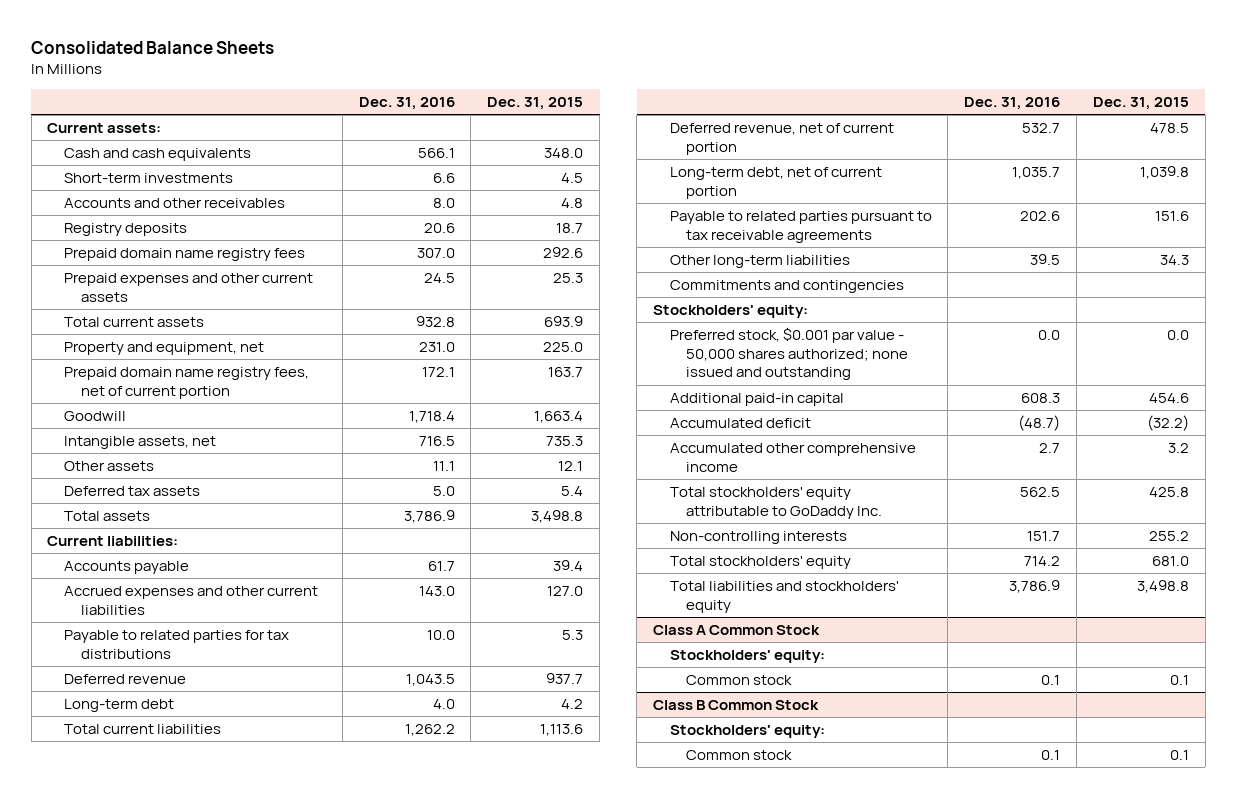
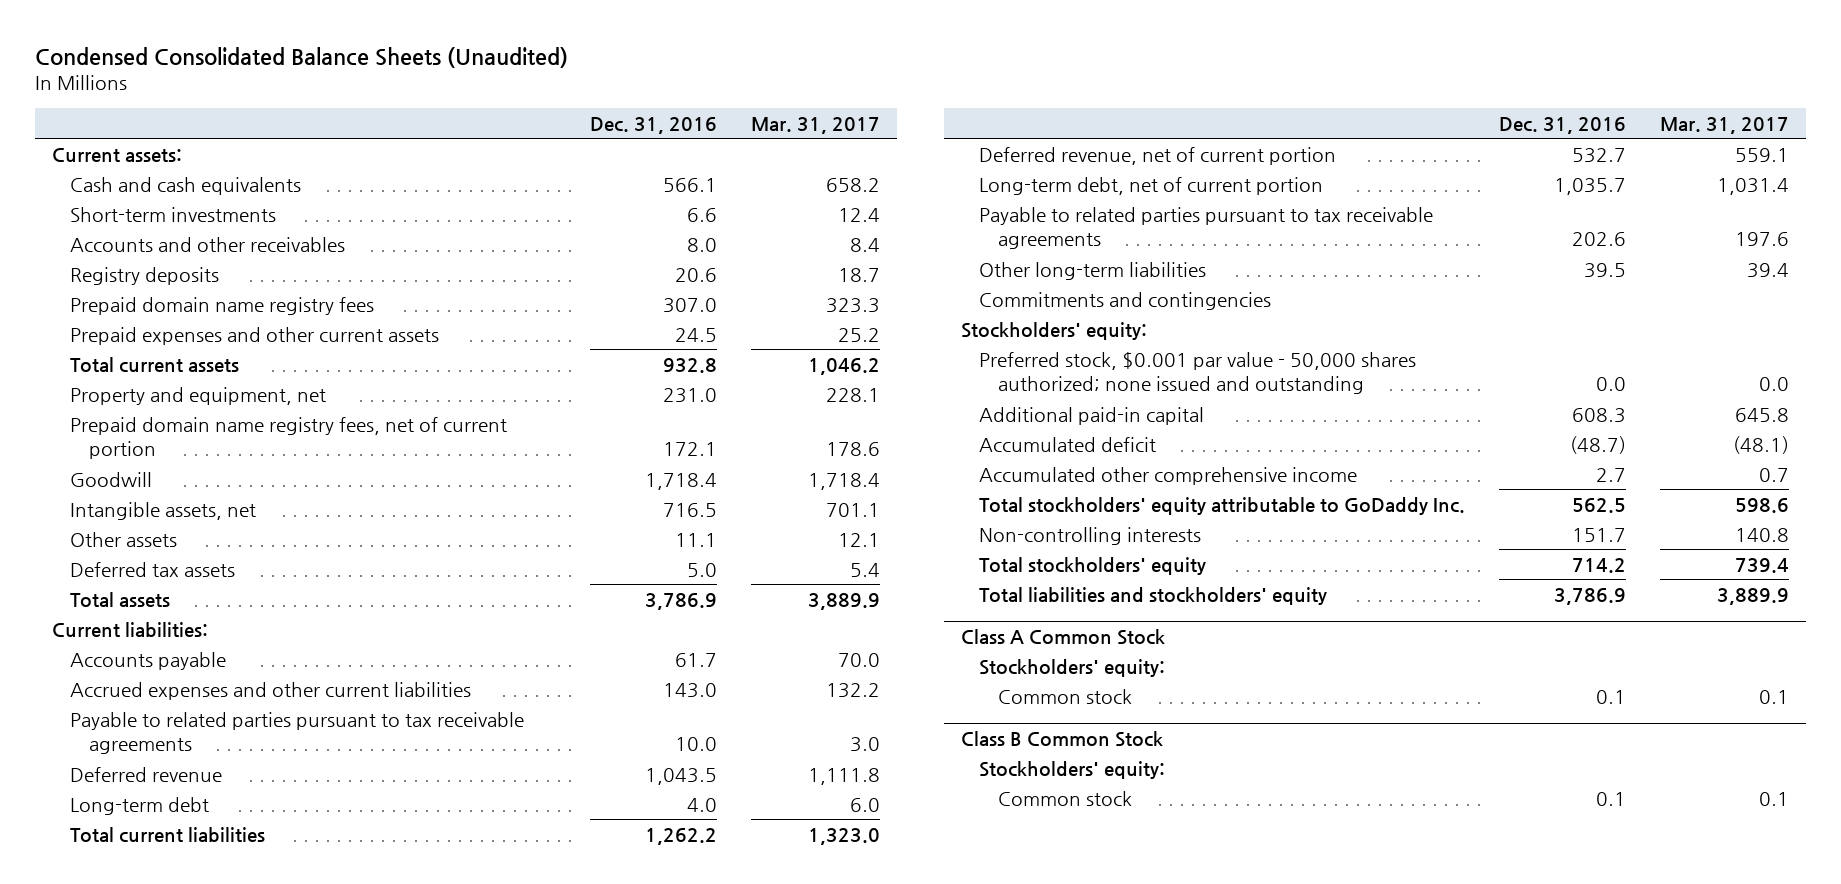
[31,40,275,54] Consolidated Balance Sheets -> [34,46,568,68] Condensed Consolidated Balance Sheets (Unaudited)
[487,96,584,110] Dec. 31, 2015 -> none
none -> [750,116,880,134] Mar. 31, 2017
[63,630,289,659] Payable to related parties for tax distributions -> [70,711,525,755] Payable to related parties pursuant to tax receivable agreements

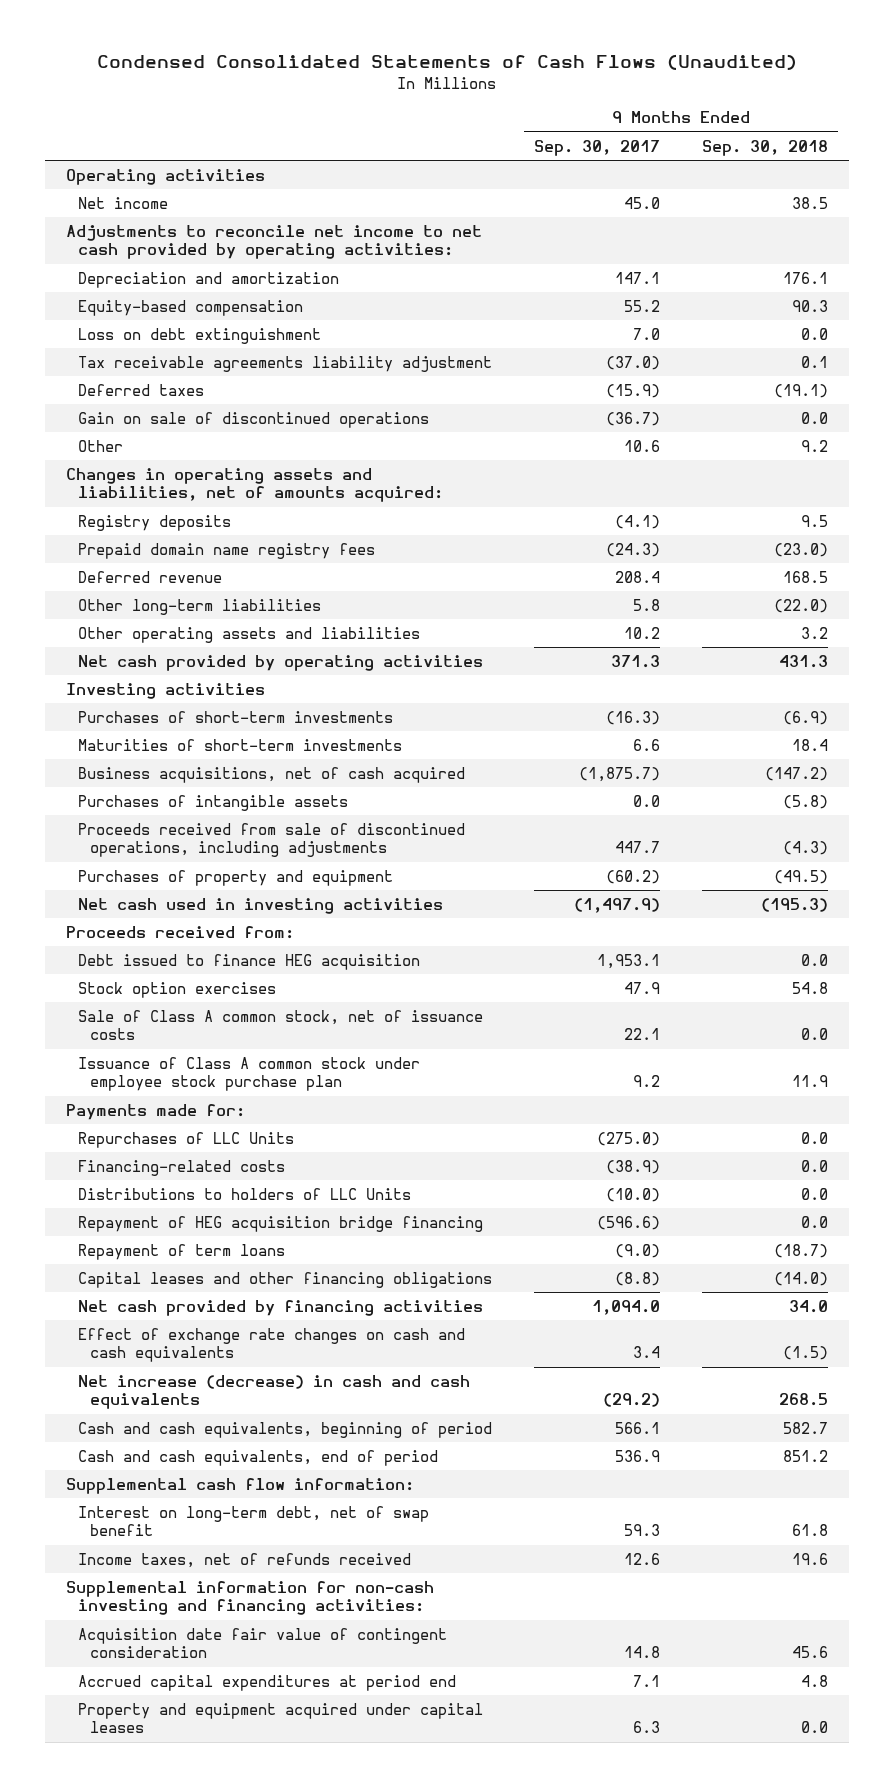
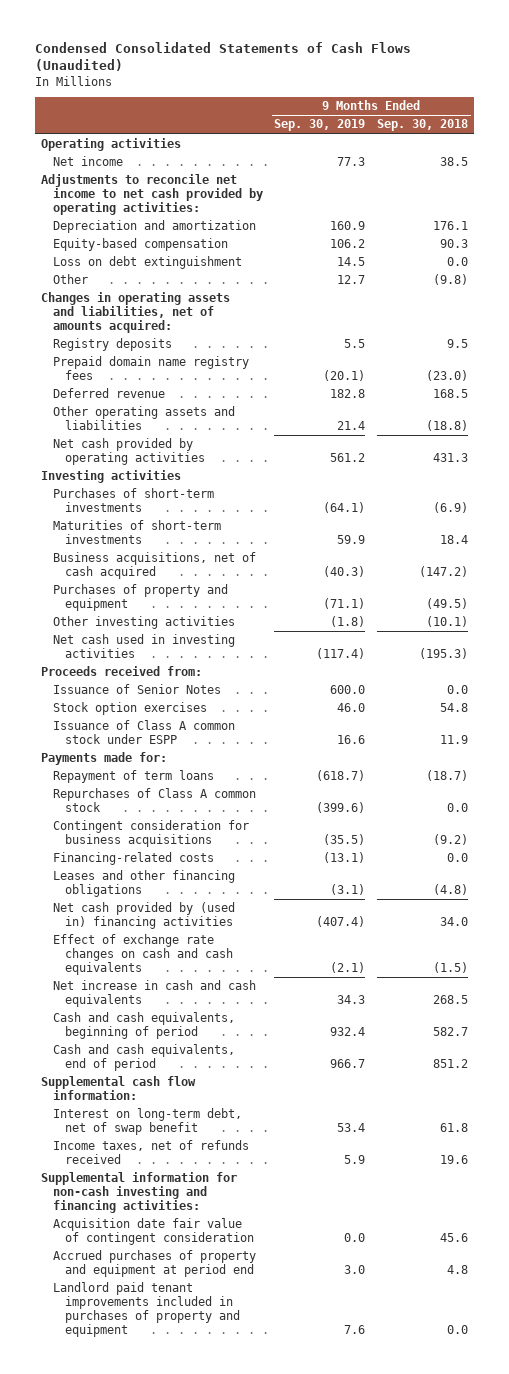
[533,139,660,156] Sep. 30, 2017 -> none
none -> [274,119,366,132] Sep. 30, 2019
[78,355,493,372] Tax receivable agreements liability adjustment -> none
[78,383,205,396] Deferred taxes -> none
[78,411,430,428] Gain on sale of discontinued operations -> none
[800,439,828,452] 9.2 -> [432,274,468,286] (9.8)
[78,598,322,615] Other long-term liabilities -> none
[800,626,828,639] 3.2 -> [425,420,468,432] (18.8)
[78,794,349,811] Purchases of intangible assets -> none
[78,822,466,858] Proceeds received from sale of discontinued operations, including adjustments -> none
none -> [52,616,235,630] Other investing activities
[78,953,421,970] Debt issued to finance HEG acquisition -> none
none -> [52,684,221,695] Issuance of Senior Notes
[78,1009,484,1041] Sale of Class A common stock, net of issuance costs -> none
[78,1056,421,1092] Issuance of Class A common stock under employee stock purchase plan -> [52,720,235,745] Issuance of Class A common stock under ESPP
[78,1131,295,1148] Repurchases of LLC Units -> none
[78,1187,412,1200] Distributions to holders of LLC Units -> none
[78,1215,484,1232] Repayment of HEG acquisition bridge financing -> none
none -> [52,788,256,813] Repurchases of Class A common stock
none -> [52,820,249,848] Contingent consideration for business acquisitions
[78,1159,286,1176] Financing-related costs -> [52,852,214,866] Financing-related costs
[78,1271,493,1288] Capital leases and other financing obligations -> [52,870,235,898] Leases and other financing obligations
[773,1271,828,1286] (14.0) -> [432,884,468,896] (4.8)
[78,1299,484,1316] Net cash provided by financing activities -> [52,902,235,930] Net cash provided by (used in) financing activities
[78,1374,471,1410] Net increase (decrease) in cash and cash equivalents -> [52,980,256,1008] Net increase in cash and cash equivalents
[78,1702,484,1734] Property and equipment acquired under capital leases -> none
[78,1674,457,1691] Accrued capital expenditures at period end -> [52,1250,256,1278] Accrued purchases of property and equipment at period end
none -> [52,1282,241,1337] Landlord paid tenant improvements included in purchases of property and equipment

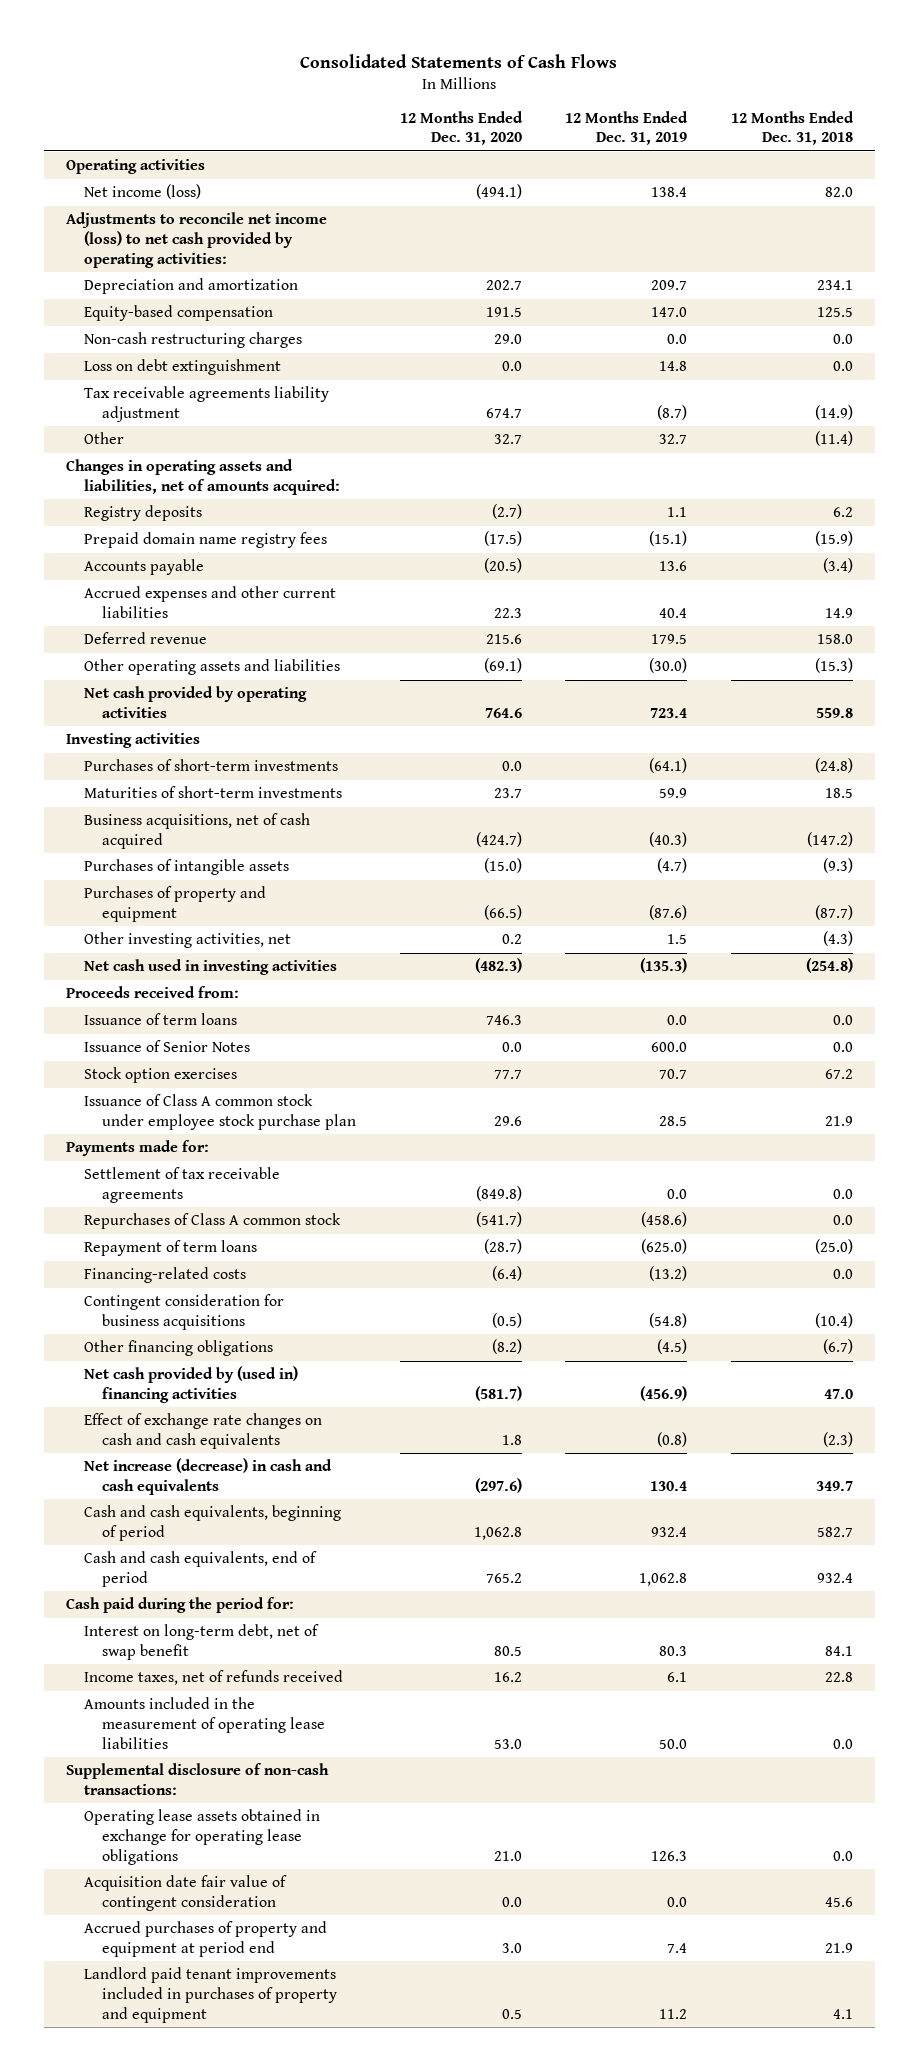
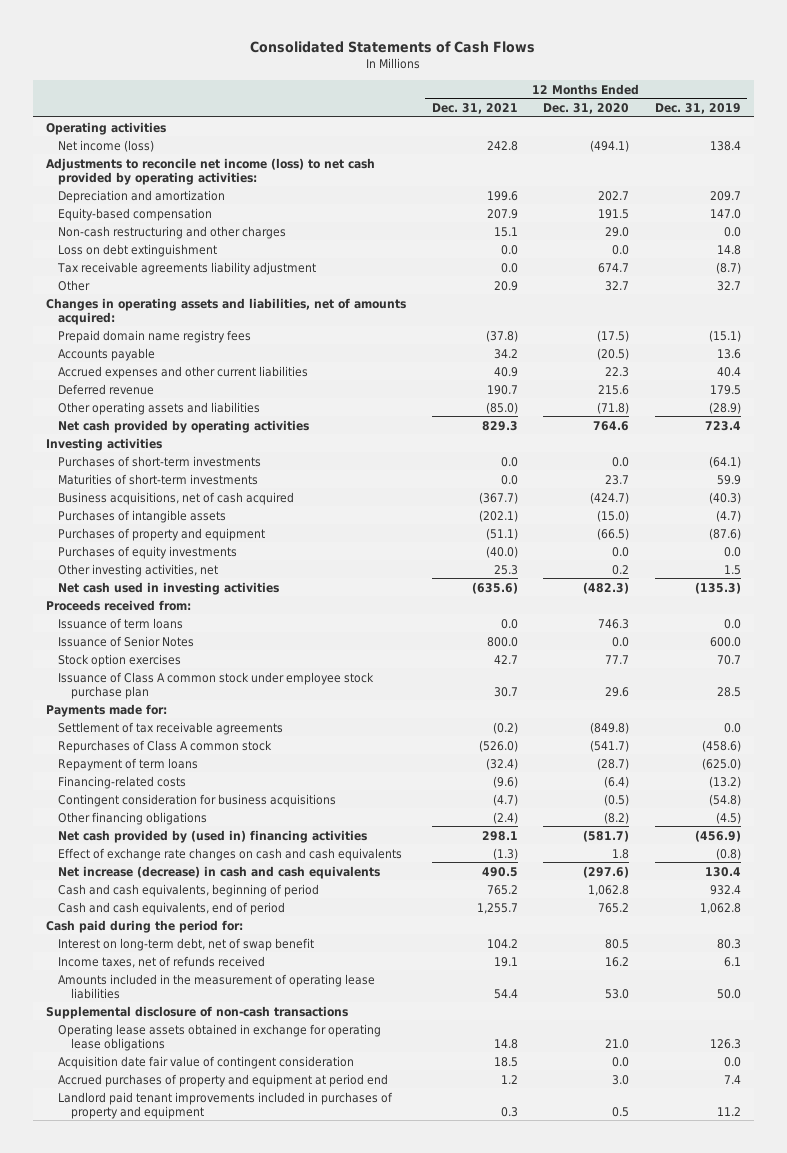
[730,110,854,146] 12 Months Ended Dec. 31, 2018 -> none
none -> [431,102,518,114] Dec. 31, 2021
[84,332,303,349] Non-cash restructuring charges -> [58,225,287,239] Non-cash restructuring and other charges
[84,505,203,522] Registry deposits -> none
[483,658,522,674] (69.1) -> [597,401,630,414] (71.8)
[649,658,688,674] (30.0) -> [709,401,742,414] (28.9)
none -> [58,545,238,559] Purchases of equity investments
[66,1763,330,1795] Supplemental disclosure of non-cash transactions: -> [45,1005,348,1019] Supplemental disclosure of non-cash transactions

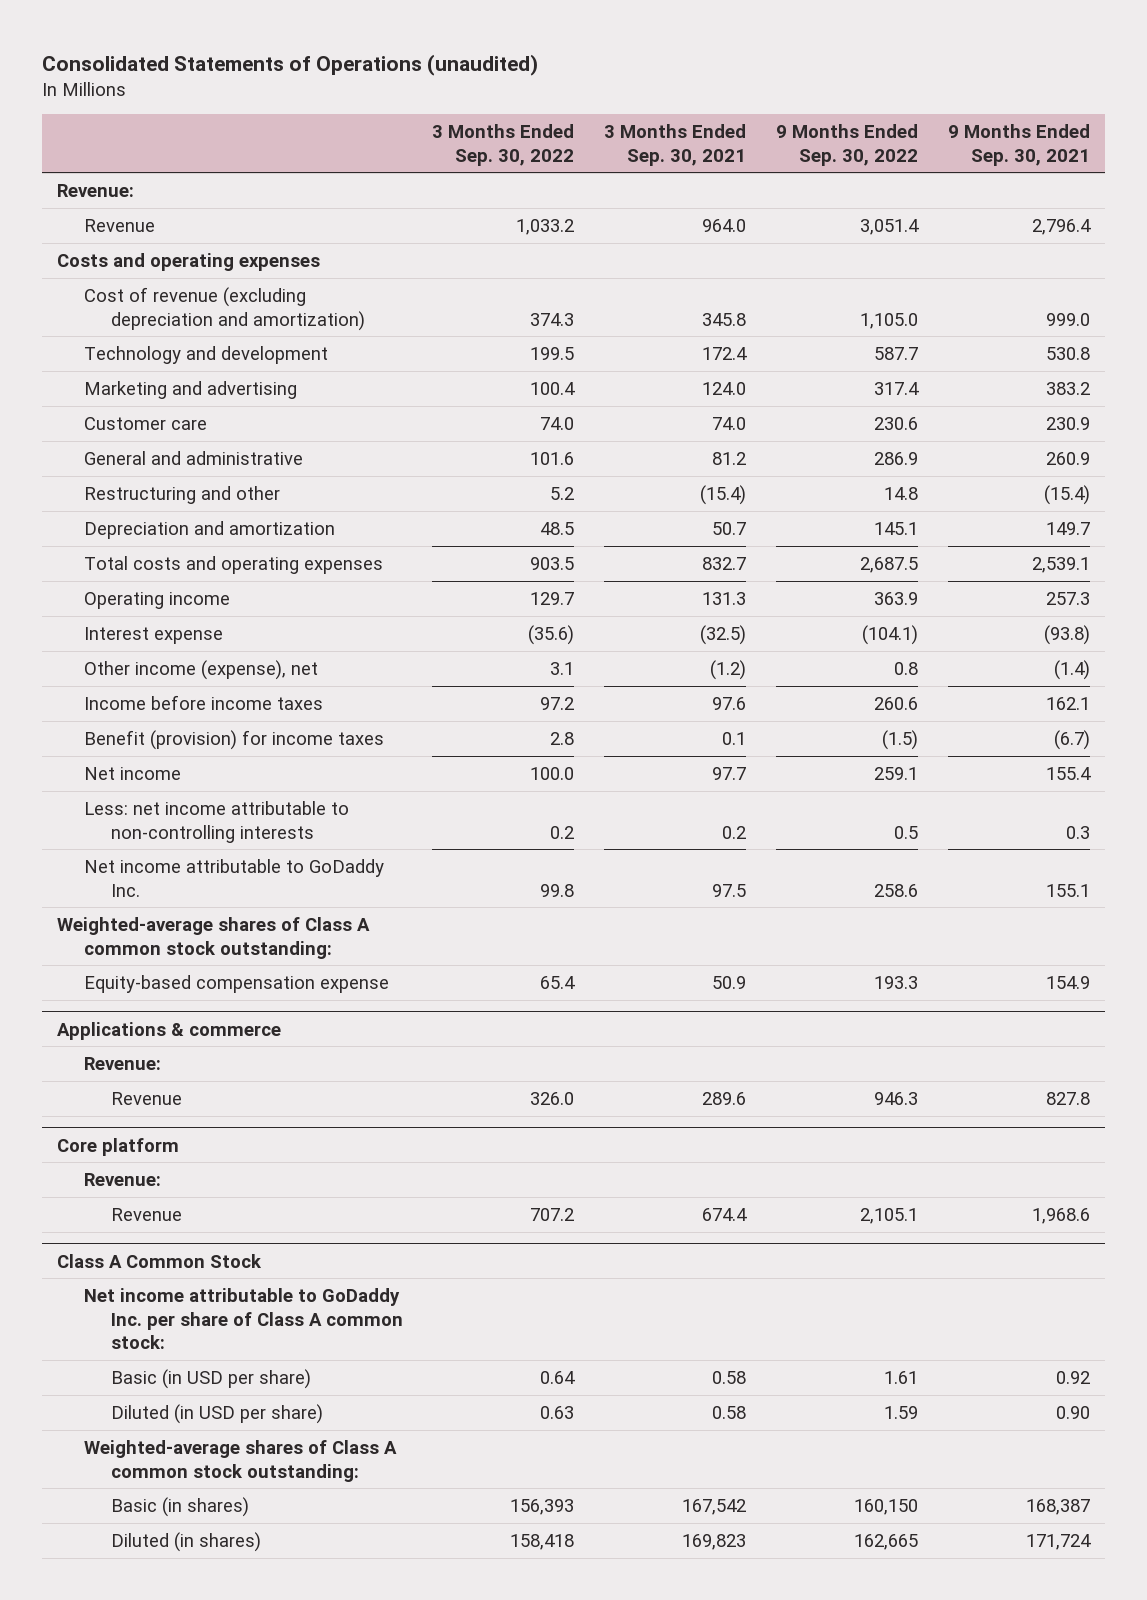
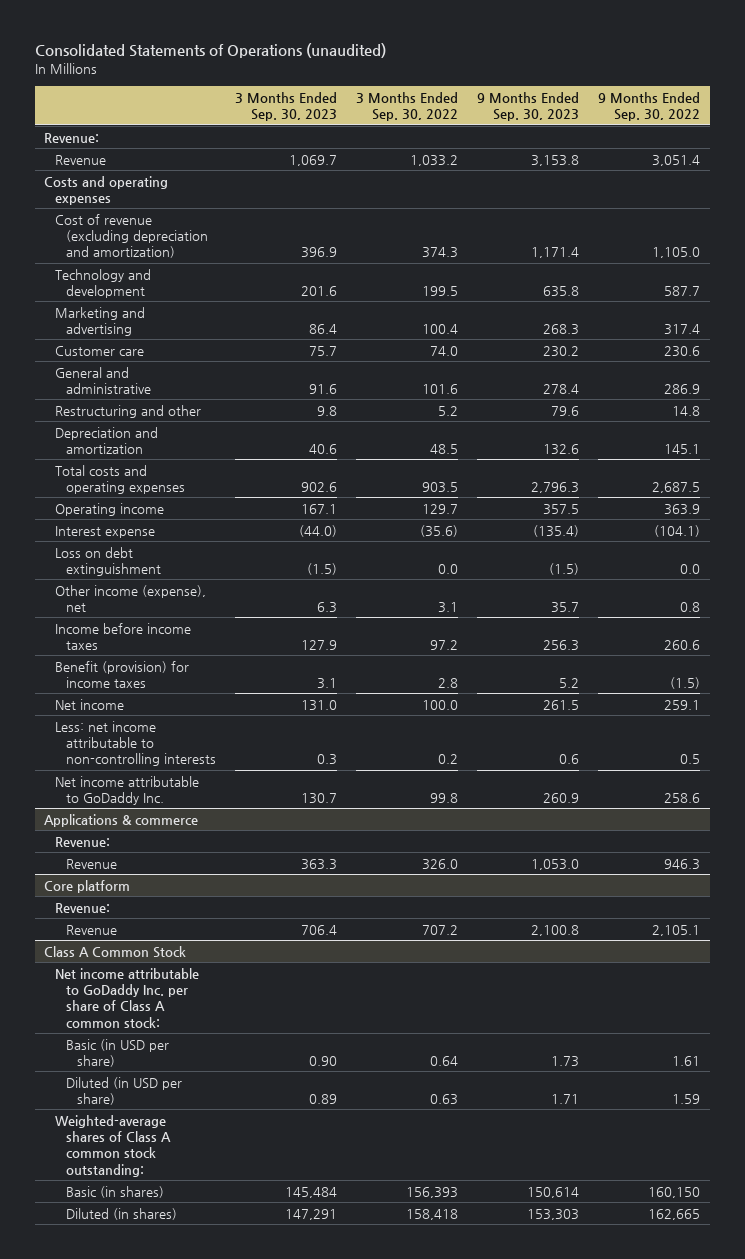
[604,123,747,166] 3 Months Ended Sep. 30, 2021 -> none
[947,123,1090,166] 9 Months Ended Sep. 30, 2021 -> none
none -> [235,91,338,122] 3 Months Ended Sep. 30, 2023
none -> [477,91,580,122] 9 Months Ended Sep. 30, 2023
none -> [55,546,162,576] Loss on debt extinguishment
[57,916,371,959] Weighted-average shares of Class A common stock outstanding: -> none
[83,974,389,993] Equity-based compensation expense -> none

